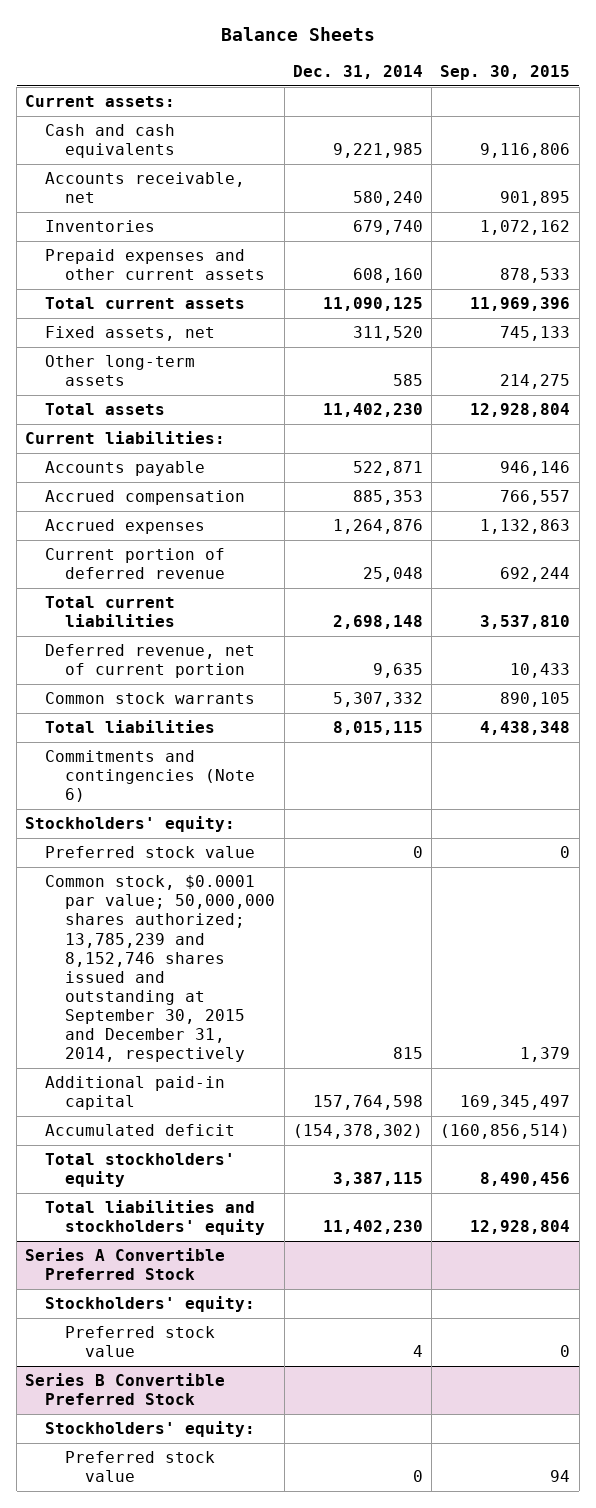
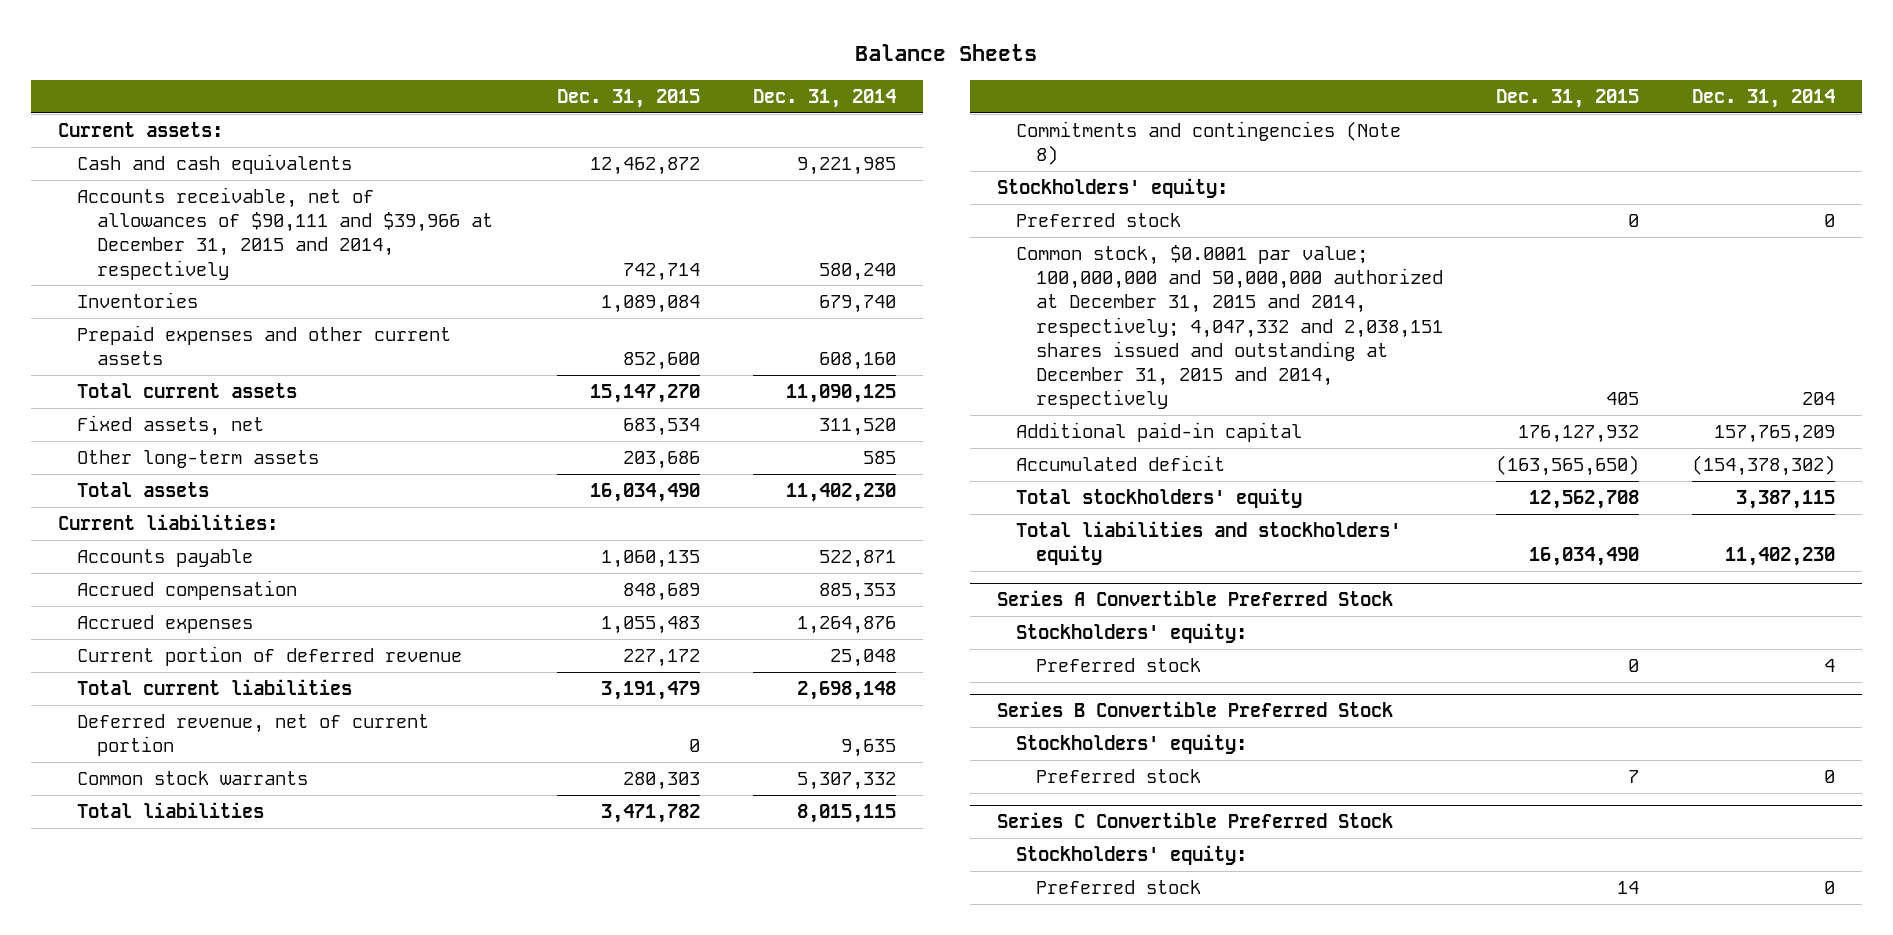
[440,64,571,80] Sep. 30, 2015 -> none
none -> [556,89,700,109] Dec. 31, 2015
[45,172,246,204] Accounts receivable, net -> [77,187,493,280] Accounts receivable, net of allowances of $90,111 and $39,966 at December 31, 2015 and 2014, respectively
[45,750,256,803] Commitments and contingencies (Note 6) -> [1016,121,1402,166] Commitments and contingencies (Note 8)
[45,846,256,859] Preferred stock value -> [1016,213,1182,228] Preferred stock
[45,875,276,1063] Common stock, $0.0001 par value; 50,000,000 shares authorized; 13,785,239 and 8,152,746 shares issued and outstanding at September 30, 2015 and December 31, 2014, respectively -> [1016,245,1443,410] Common stock, $0.0001 par value; 100,000,000 and 50,000,000 authorized at December 31, 2015 and 2014, respectively; 4,047,332 and 2,038,151 shares issued and outstanding at December 31, 2015 and 2014, respectively
[392,1047,423,1060] 815 -> [1802,392,1836,406] 204
[312,1095,423,1111] 157,764,598 -> [1714,425,1836,444] 157,765,209
[65,1326,216,1358] Preferred stock value -> [1035,658,1201,673] Preferred stock
[65,1451,216,1483] Preferred stock value -> [1035,769,1201,784] Preferred stock
none -> [996,812,1393,829] Series C Convertible Preferred Stock
none -> [1016,845,1248,866] Stockholders' equity:
none -> [1035,880,1201,895] Preferred stock

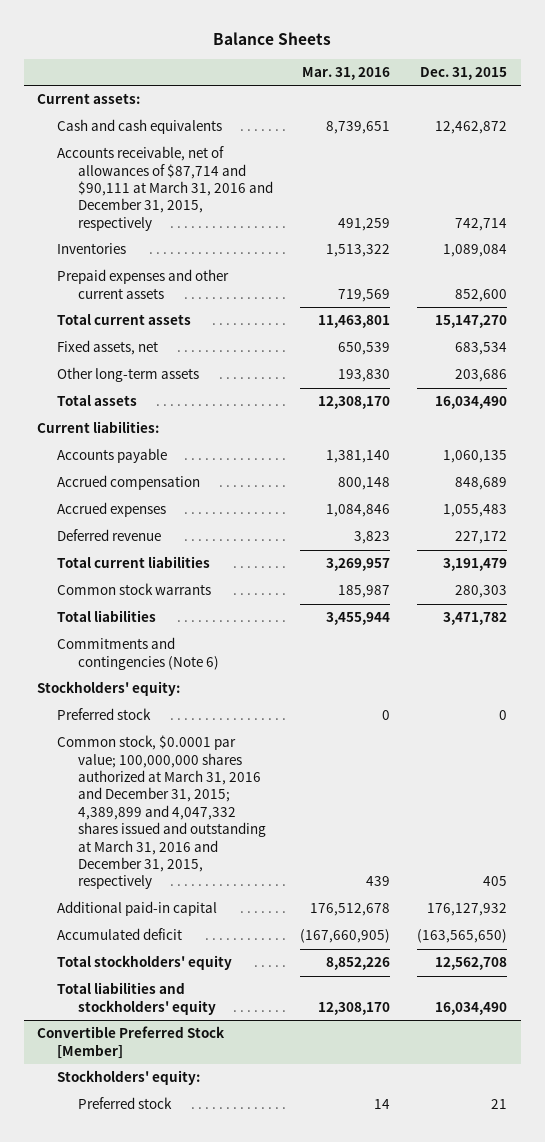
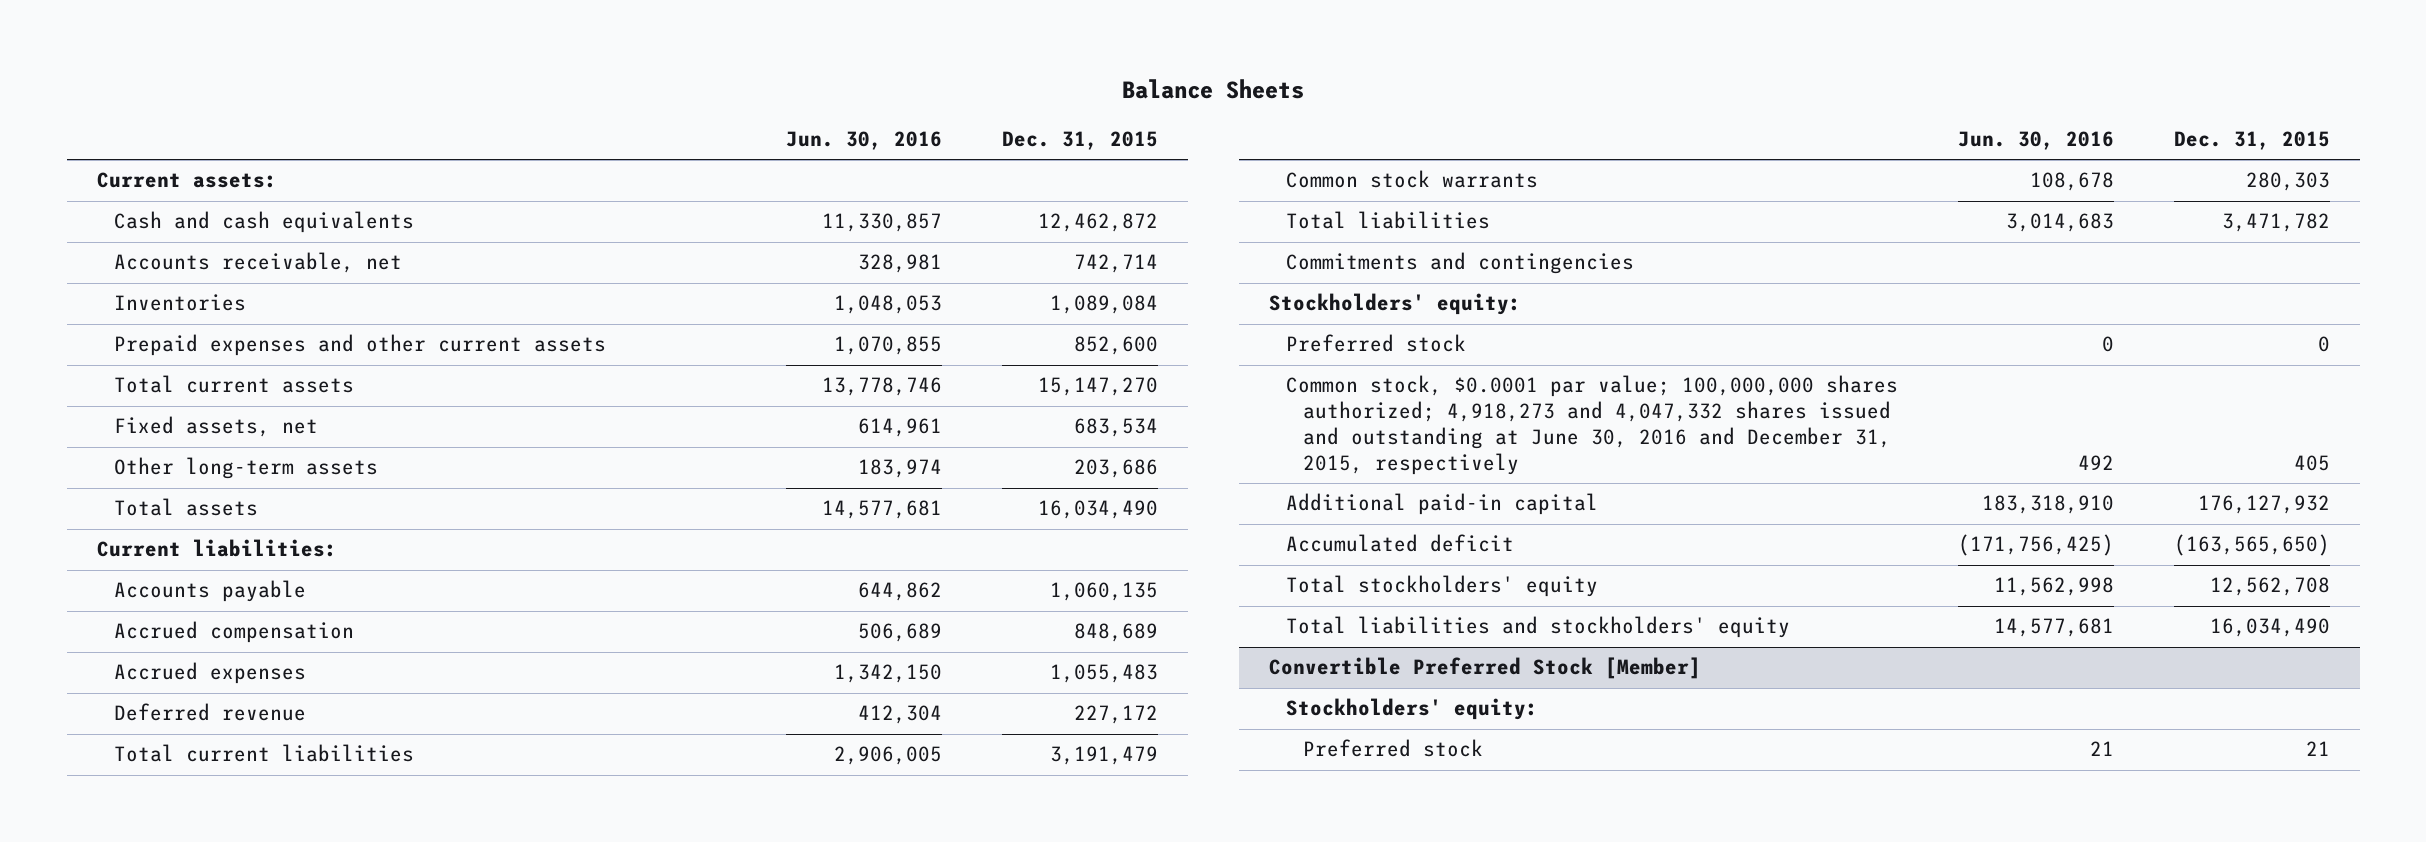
[301,66,390,80] Mar. 31, 2016 -> none
none -> [786,131,943,151] Jun. 30, 2016
[57,146,273,231] Accounts receivable, net of allowances of $87,714 and $90,111 at March 31, 2016 and December 31, 2015, respectively -> [114,252,403,274] Accounts receivable, net
[57,637,219,670] Commitments and contingencies (Note 6) -> [1285,252,1634,275] Commitments and contingencies
[57,735,266,890] Common stock, $0.0001 par value; 100,000,000 shares authorized at March 31, 2016 and December 31, 2015; 4,389,899 and 4,047,332 shares issued and outstanding at March 31, 2016 and December 31, 2015, respectively -> [1285,375,1898,475] Common stock, $0.0001 par value; 100,000,000 shares authorized; 4,918,273 and 4,047,332 shares issued and outstanding at June 30, 2016 and December 31, 2015, respectively

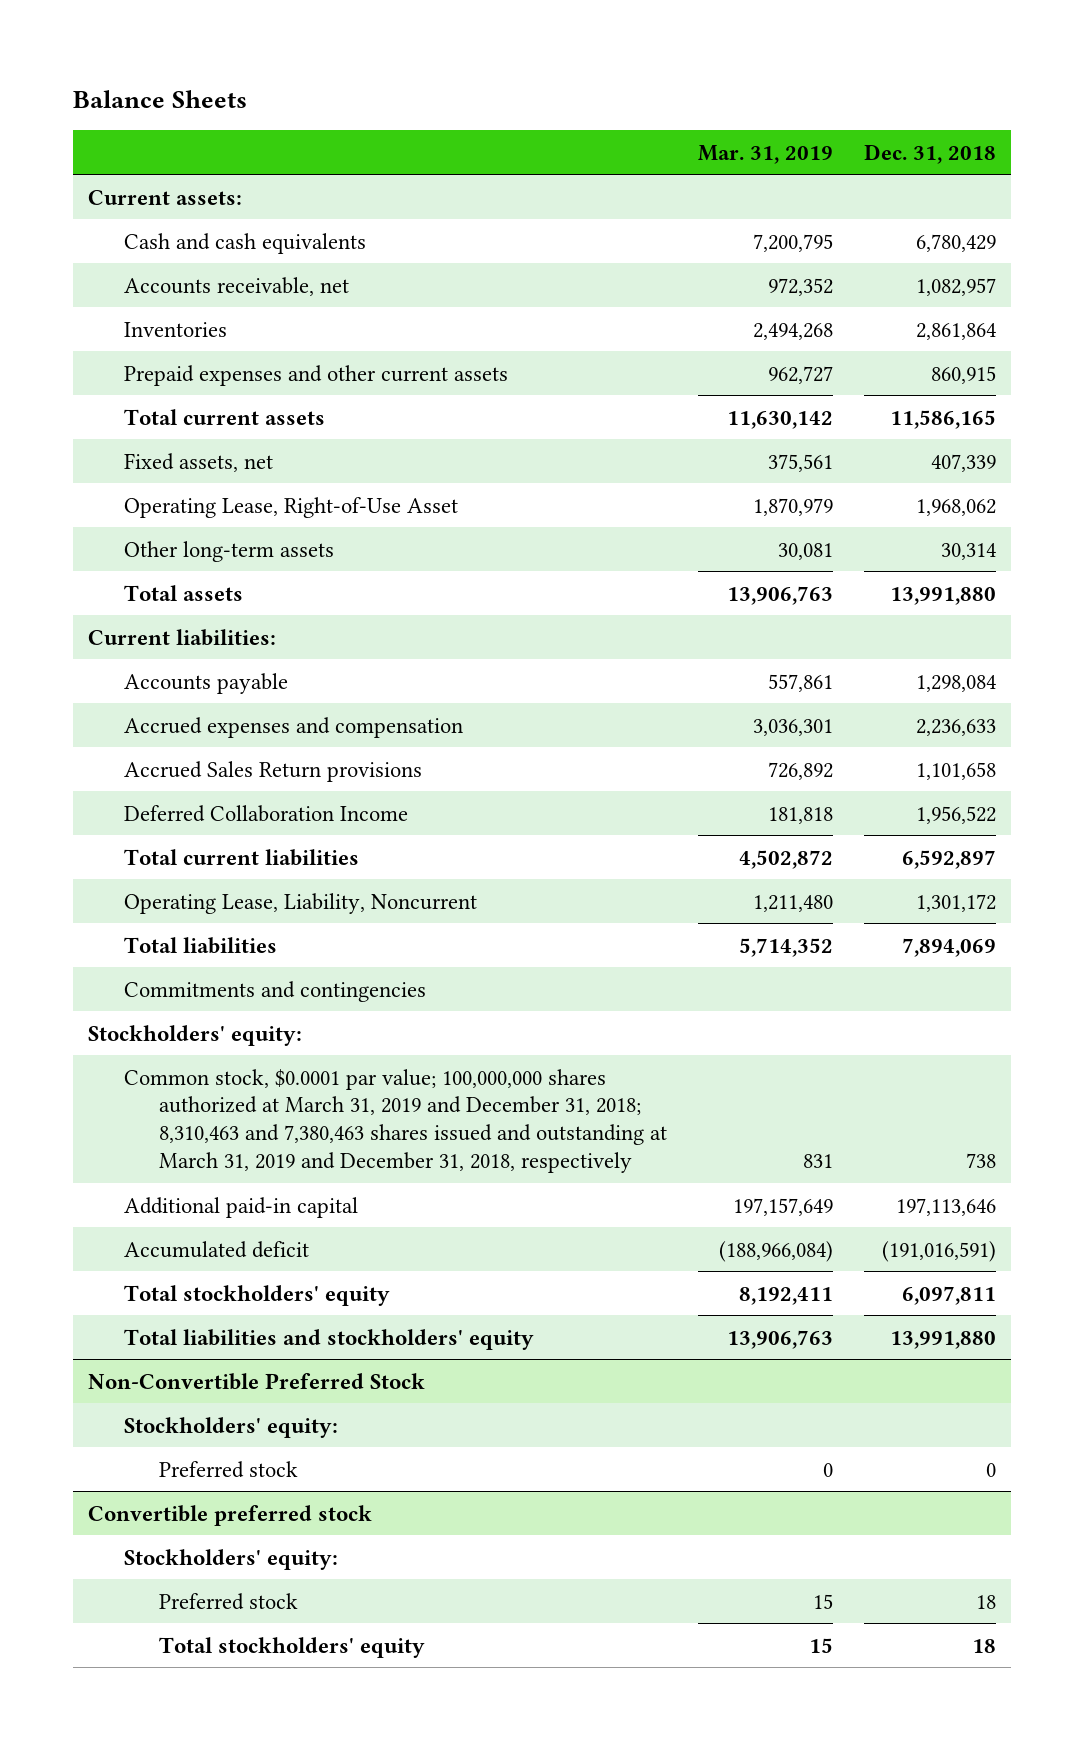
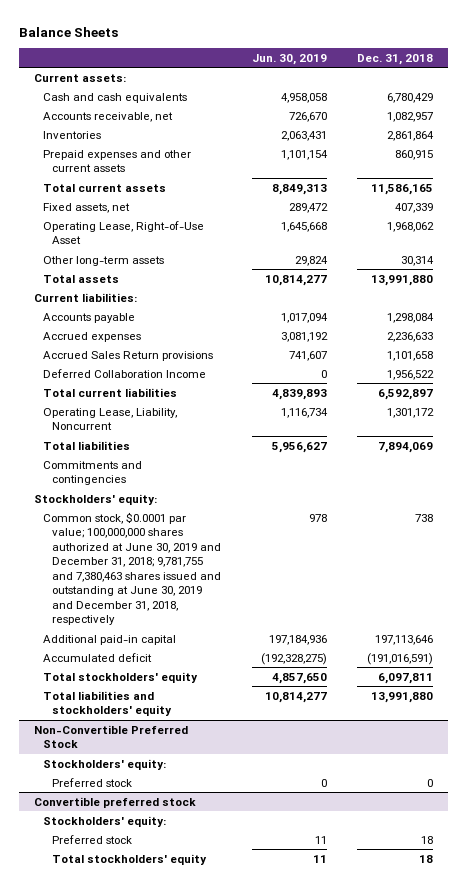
[697,144,833,164] Mar. 31, 2019 -> none
none -> [251,53,327,65] Jun. 30, 2019
[123,716,463,738] Accrued expenses and compensation -> [42,331,141,342] Accrued expenses
[123,1068,668,1174] Common stock, $0.0001 par value; 100,000,000 shares authorized at March 31, 2019 and December 31, 2018; 8,310,463 and 7,380,463 shares issued and outstanding at March 31, 2019 and December 31, 2018, respectively -> [42,511,222,626] Common stock, $0.0001 par value; 100,000,000 shares authorized at June 30, 2019 and December 31, 2018; 9,781,755 and 7,380,463 shares issued and outstanding at June 30, 2019 and December 31, 2018, respectively

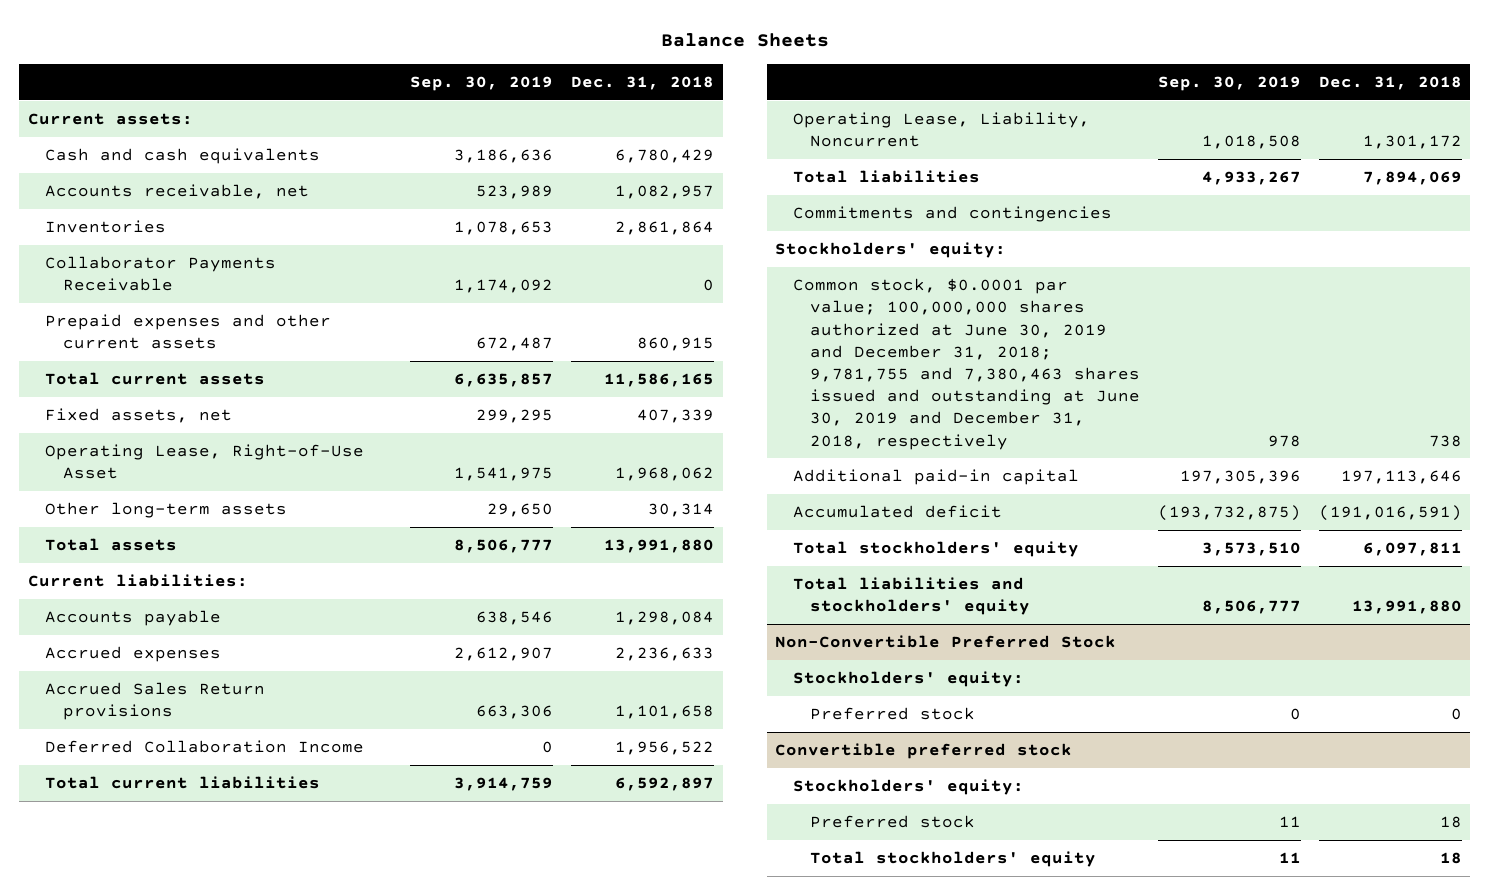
[251,53,327,65] Jun. 30, 2019 -> none
none -> [410,75,554,91] Sep. 30, 2019
none -> [45,256,277,292] Collaborator Payments Receivable

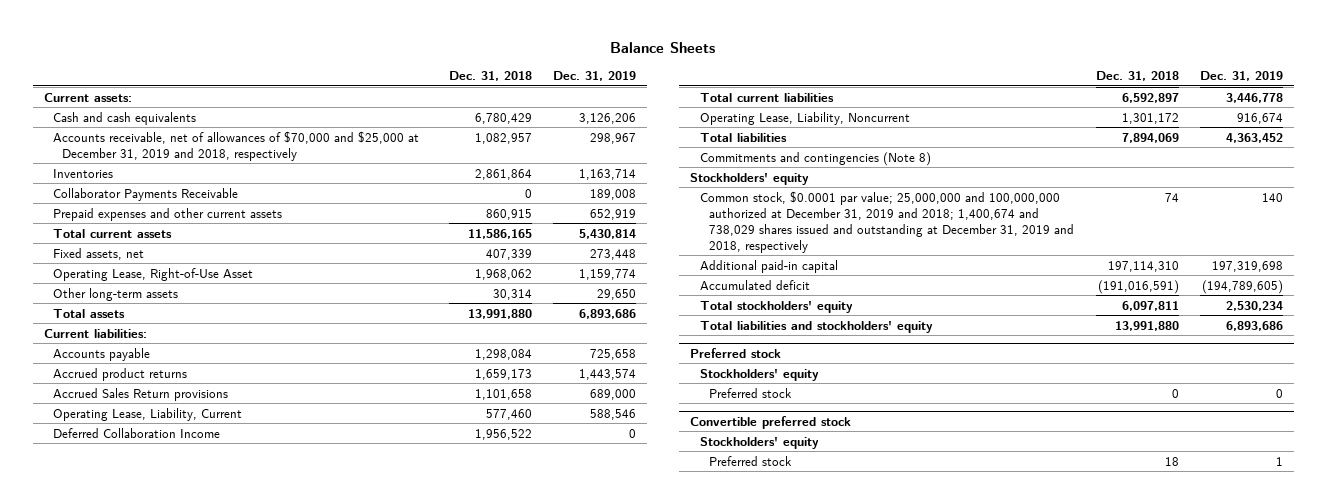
[410,75,554,91] Sep. 30, 2019 -> none
none -> [553,71,637,82] Dec. 31, 2019
[45,184,310,200] Accounts receivable, net -> [52,130,419,161] Accounts receivable, net of allowances of $70,000 and $25,000 at December 31, 2019 and 2018, respectively
[45,646,222,663] Accrued expenses -> [52,367,187,381] Accrued product returns
[614,647,714,662] 2,236,633 -> [474,368,532,380] 1,659,173
none -> [52,407,242,421] Operating Lease, Liability, Current
[792,206,1112,223] Commitments and contingencies -> [699,151,931,166] Commitments and contingencies (Note 8)
[775,242,1007,259] Stockholders' equity: -> [690,172,810,185] Stockholders' equity
[792,278,1141,450] Common stock, $0.0001 par value; 100,000,000 shares authorized at June 30, 2019 and December 31, 2018; 9,781,755 and 7,380,463 shares issued and outstanding at June 30, 2019 and December 31, 2018, respectively -> [699,190,1075,253] Common stock, $0.0001 par value; 25,000,000 and 100,000,000 authorized at December 31, 2019 and 2018; 1,400,674 and 738,029 shares issued and outstanding at December 31, 2019 and 2018, respectively
[1428,434,1462,447] 738 -> [1164,192,1179,202] 74
[1340,470,1462,485] 197,113,646 -> [1107,260,1179,272] 197,114,310
[775,635,1117,649] Non-Convertible Preferred Stock -> [690,347,782,358] Preferred stock
[792,671,1024,688] Stockholders' equity: -> [699,368,819,381] Stockholders' equity
[792,779,1024,796] Stockholders' equity: -> [699,436,819,449] Stockholders' equity
[810,851,1097,868] Total stockholders' equity -> none

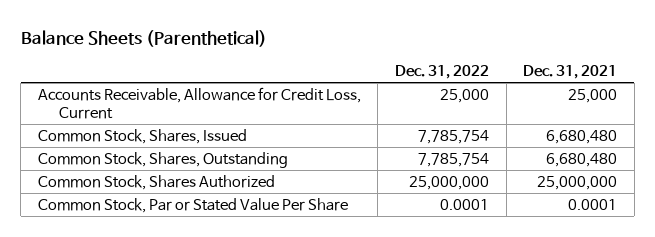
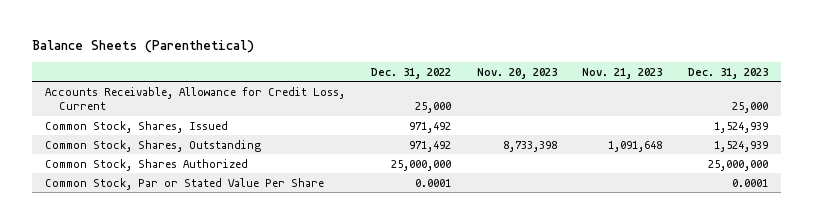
[523,64,618,79] Dec. 31, 2021 -> none
none -> [476,67,557,79] Nov. 20, 2023
none -> [582,67,663,79] Nov. 21, 2023
none -> [688,67,769,79] Dec. 31, 2023
[417,130,489,145] 7,785,754 -> [408,121,451,133] 971,492
[417,153,489,168] 7,785,754 -> [408,140,451,152] 971,492

